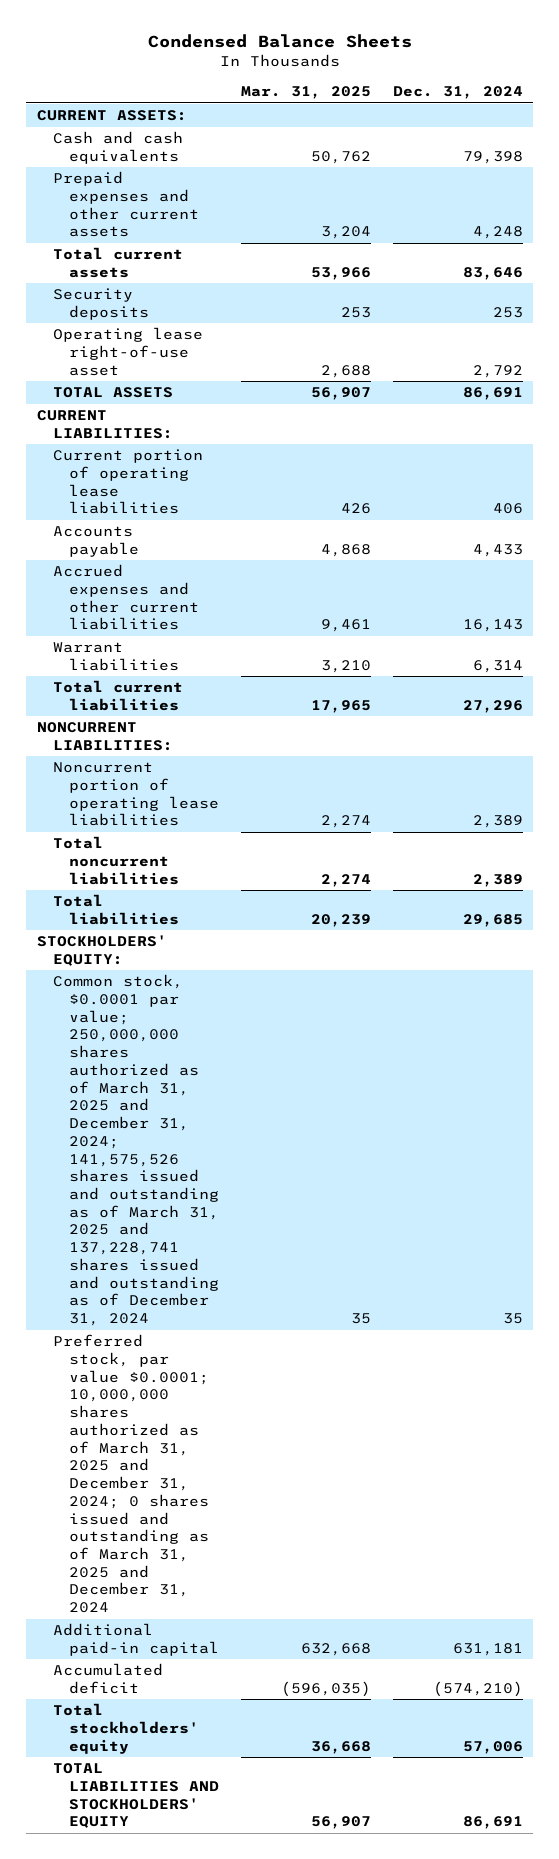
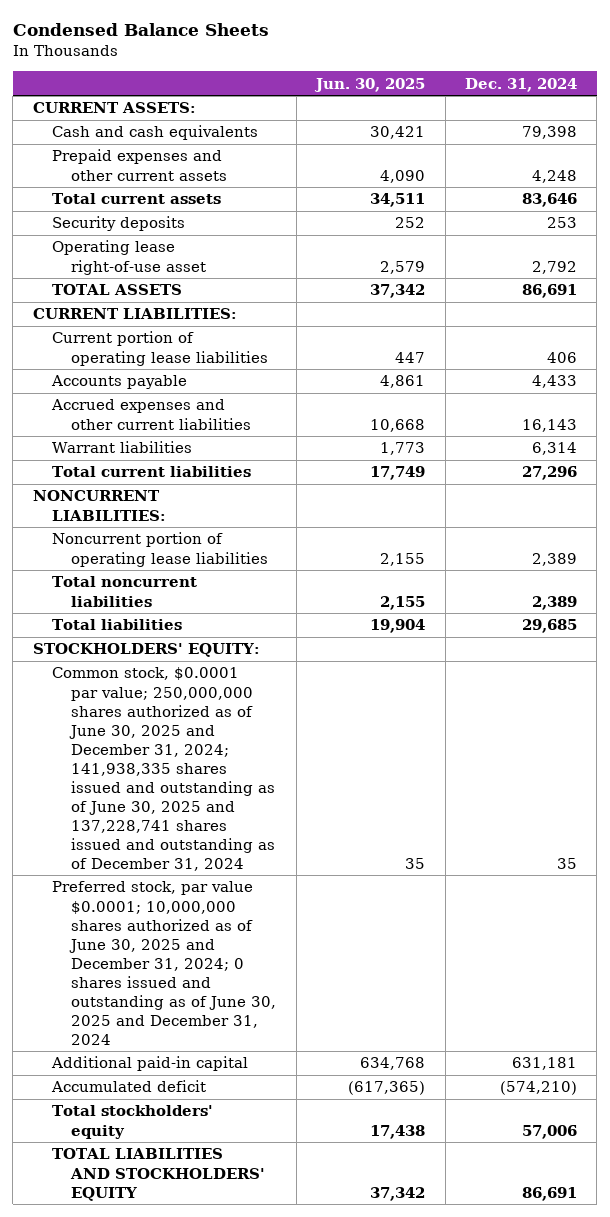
[240,86,371,100] Mar. 31, 2025 -> none
none -> [314,77,426,92] Jun. 30, 2025
[52,974,219,1327] Common stock, $0.0001 par value; 250,000,000 shares authorized as of March 31, 2025 and December 31, 2024; 141,575,526 shares issued and outstanding as of March 31, 2025 and 137,228,741 shares issued and outstanding as of December 31, 2024 -> [52,667,276,871] Common stock, $0.0001 par value; 250,000,000 shares authorized as of June 30, 2025 and December 31, 2024; 141,938,335 shares issued and outstanding as of June 30, 2025 and 137,228,741 shares issued and outstanding as of December 31, 2024
[52,1334,209,1614] Preferred stock, par value $0.0001; 10,000,000 shares authorized as of March 31, 2025 and December 31, 2024; 0 shares issued and outstanding as of March 31, 2025 and December 31, 2024 -> [52,881,277,1045] Preferred stock, par value $0.0001; 10,000,000 shares authorized as of June 30, 2025 and December 31, 2024; 0 shares issued and outstanding as of June 30, 2025 and December 31, 2024

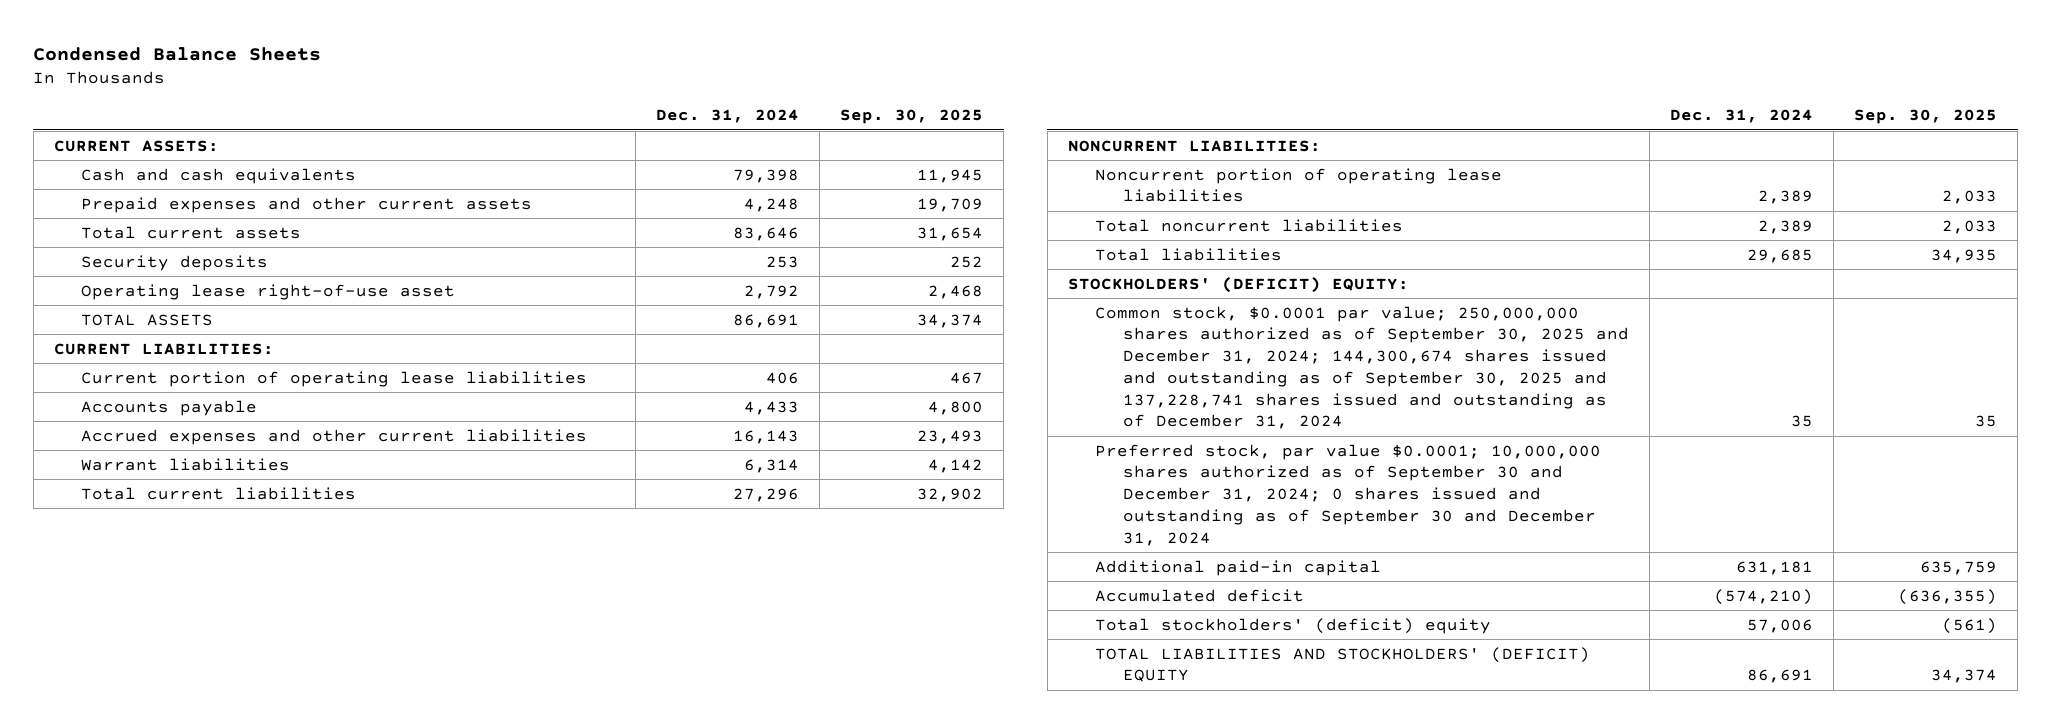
[314,77,426,92] Jun. 30, 2025 -> none
none -> [840,109,984,125] Sep. 30, 2025
[32,643,260,658] STOCKHOLDERS' EQUITY: -> [1067,276,1409,293] STOCKHOLDERS' (DEFICIT) EQUITY:
[52,667,276,871] Common stock, $0.0001 par value; 250,000,000 shares authorized as of June 30, 2025 and December 31, 2024; 141,938,335 shares issued and outstanding as of June 30, 2025 and 137,228,741 shares issued and outstanding as of December 31, 2024 -> [1095,305,1629,430] Common stock, $0.0001 par value; 250,000,000 shares authorized as of September 30, 2025 and December 31, 2024; 144,300,674 shares issued and outstanding as of September 30, 2025 and 137,228,741 shares issued and outstanding as of December 31, 2024
[52,881,277,1045] Preferred stock, par value $0.0001; 10,000,000 shares authorized as of June 30, 2025 and December 31, 2024; 0 shares issued and outstanding as of June 30, 2025 and December 31, 2024 -> [1095,443,1602,546] Preferred stock, par value $0.0001; 10,000,000 shares authorized as of September 30 and December 31, 2024; 0 shares issued and outstanding as of September 30 and December 31, 2024
[52,1105,214,1139] Total stockholders' equity -> [1095,617,1492,634] Total stockholders' (deficit) equity
[52,1148,266,1201] TOTAL LIABILITIES AND STOCKHOLDERS' EQUITY -> [1095,646,1591,683] TOTAL LIABILITIES AND STOCKHOLDERS' (DEFICIT) EQUITY

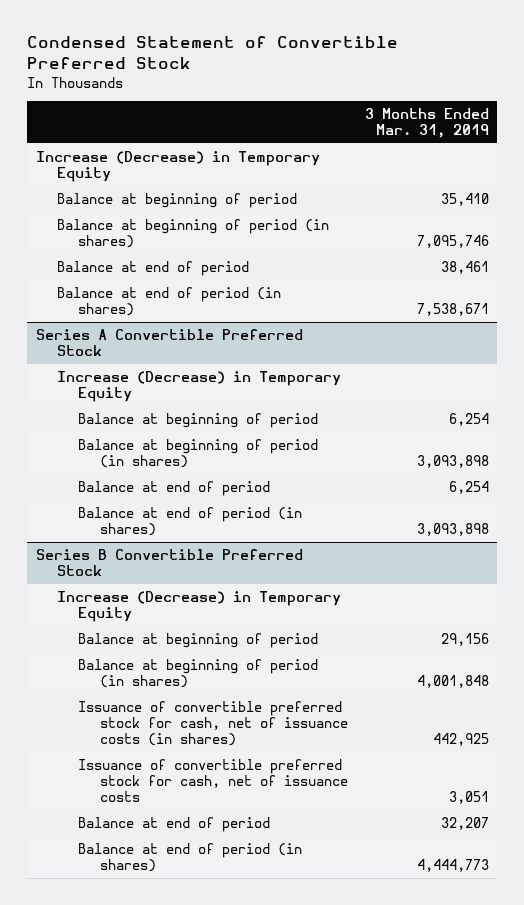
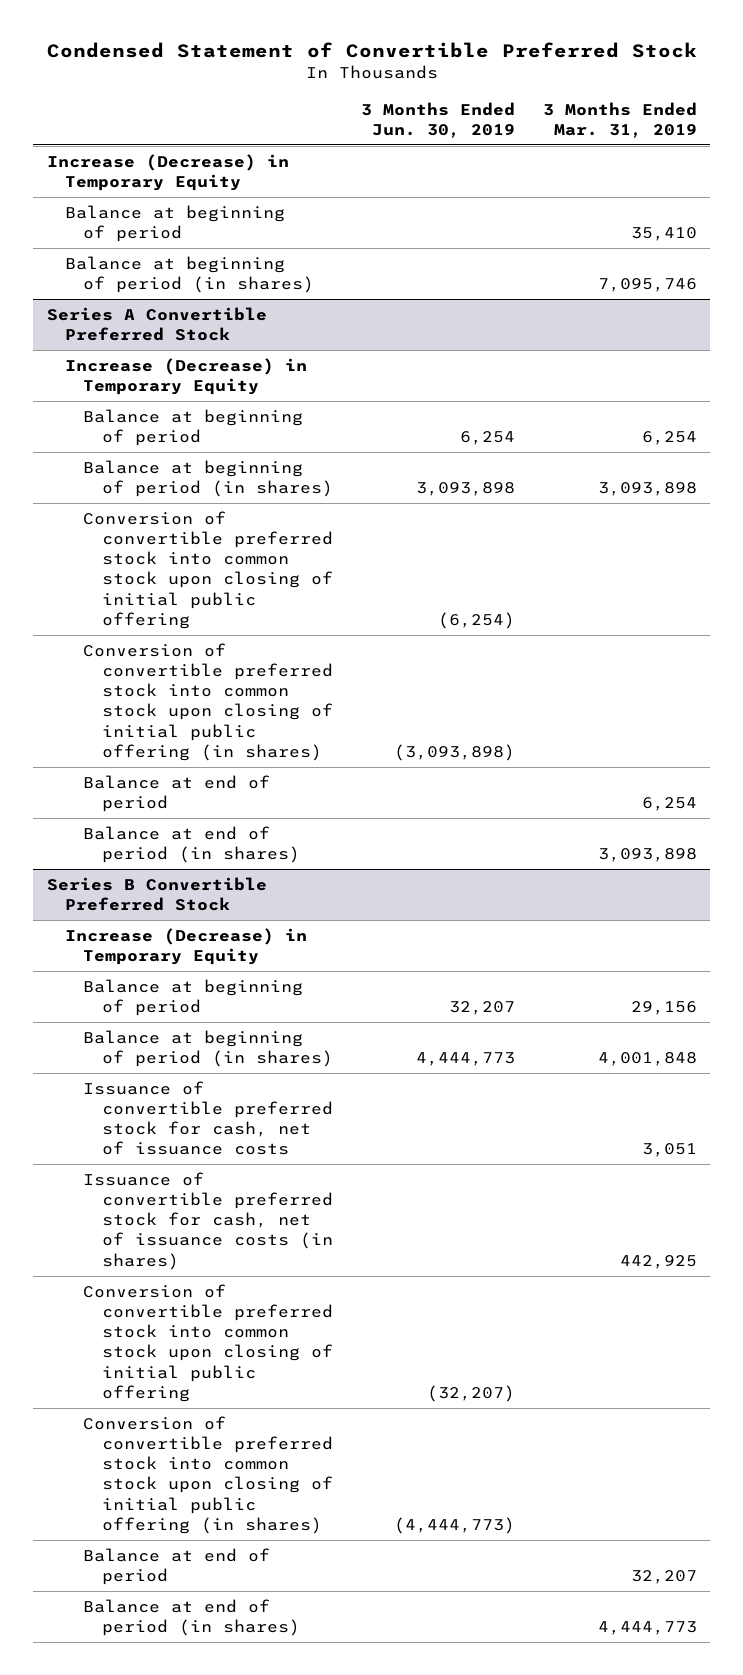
none -> [360,101,515,138] 3 Months Ended Jun. 30, 2019
[56,261,249,277] Balance at end of period -> none
[56,287,281,317] Balance at end of period (in shares) -> none
none -> [83,510,333,629] Conversion of convertible preferred stock into common stock upon closing of initial public offering
none -> [83,642,333,761] Conversion of convertible preferred stock into common stock upon closing of initial public offering (in shares)
[78,701,348,746] Issuance of convertible preferred stock for cash, net of issuance costs (in shares) -> [83,1171,333,1270] Issuance of convertible preferred stock for cash, net of issuance costs (in shares)
none -> [83,1283,333,1402] Conversion of convertible preferred stock into common stock upon closing of initial public offering
none -> [83,1415,333,1534] Conversion of convertible preferred stock into common stock upon closing of initial public offering (in shares)

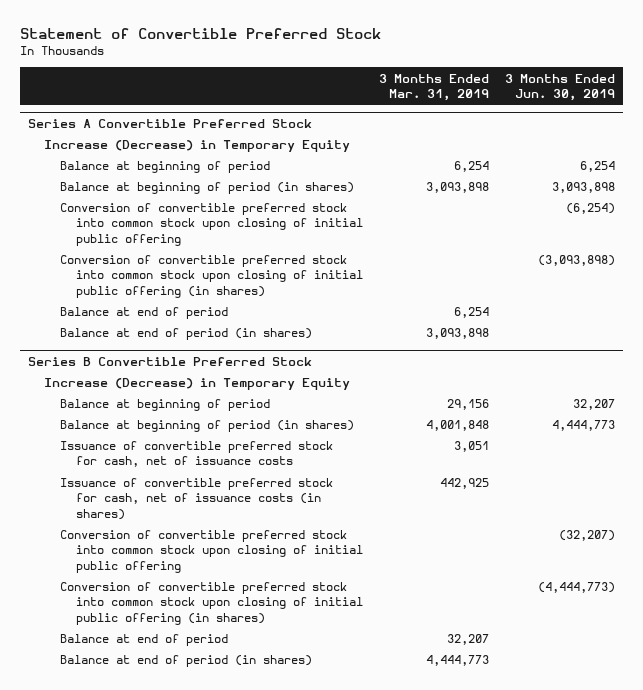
[46,42,697,59] Condensed Statement of Convertible Preferred Stock -> [20,28,382,40] Statement of Convertible Preferred Stock
[46,153,289,192] Increase (Decrease) in Temporary Equity -> none
[65,204,286,243] Balance at beginning of period -> none
[65,255,315,294] Balance at beginning of period (in shares) -> none

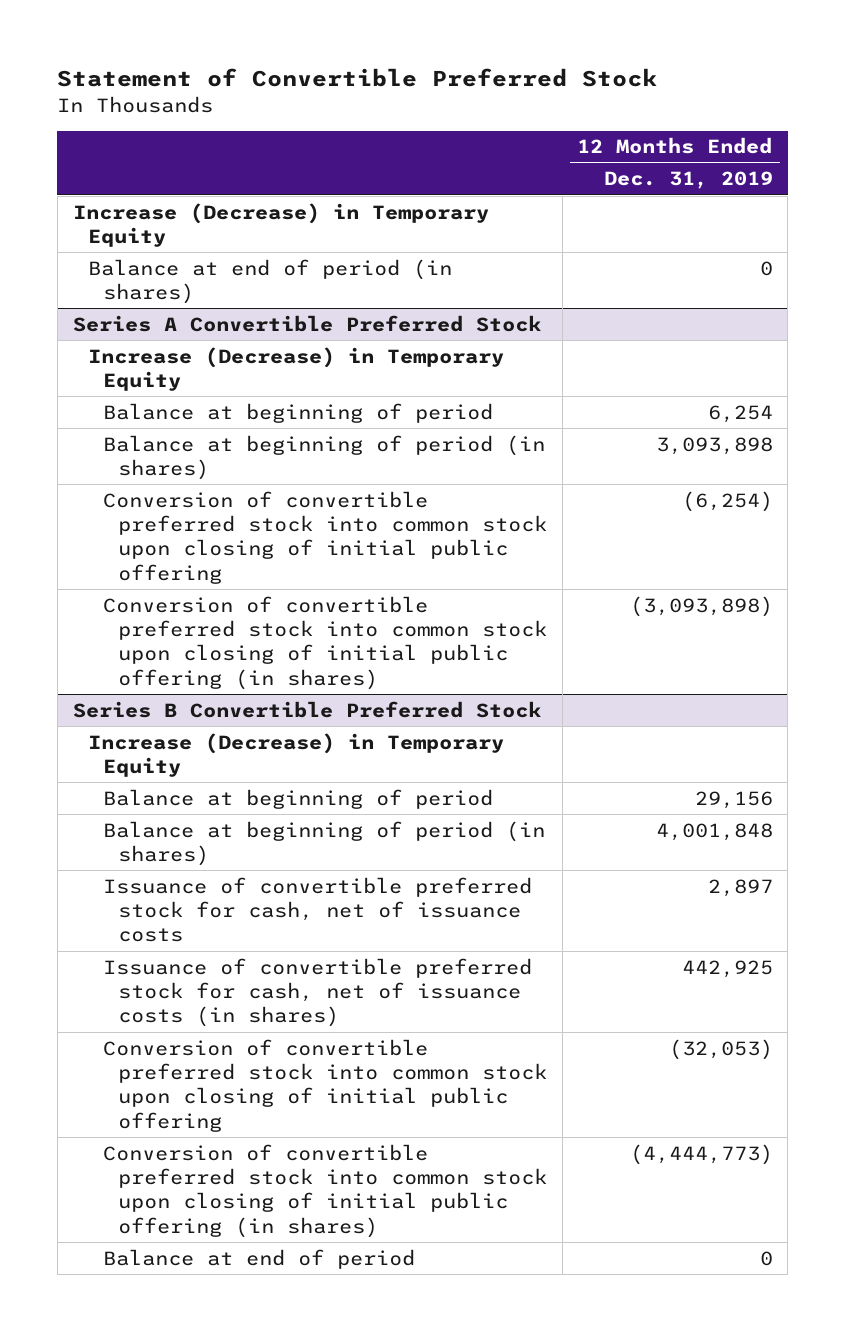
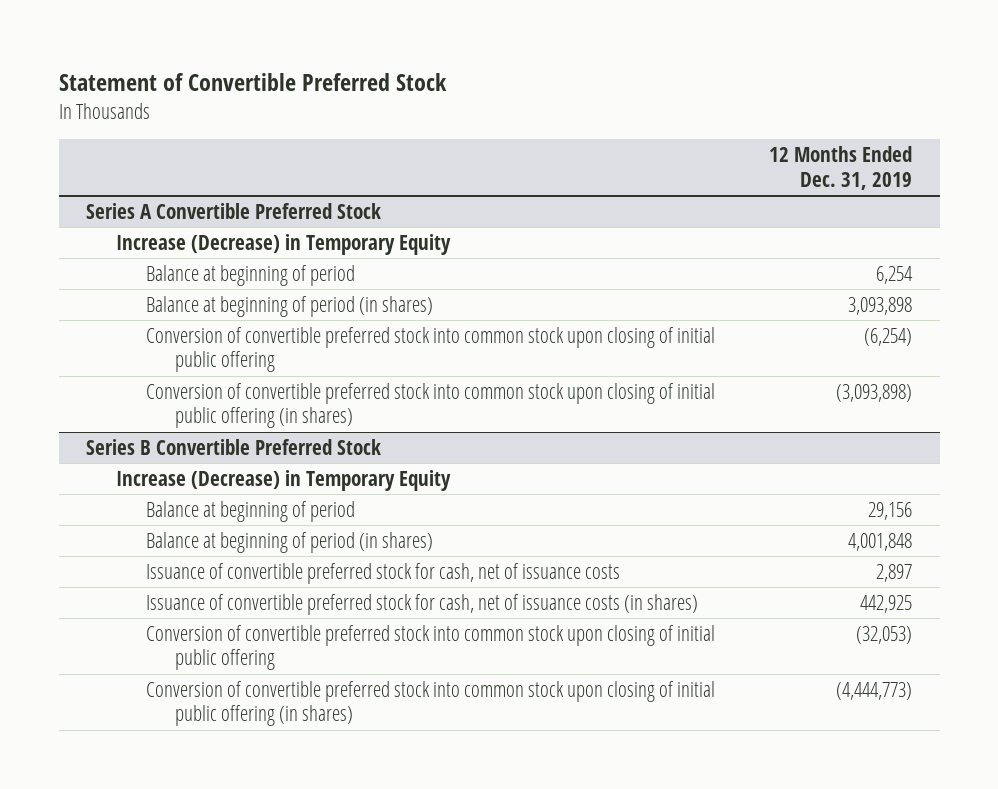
[72,202,489,247] Increase (Decrease) in Temporary Equity -> none
[87,258,452,304] Balance at end of period (in shares) -> none
[102,1248,415,1269] Balance at end of period -> none

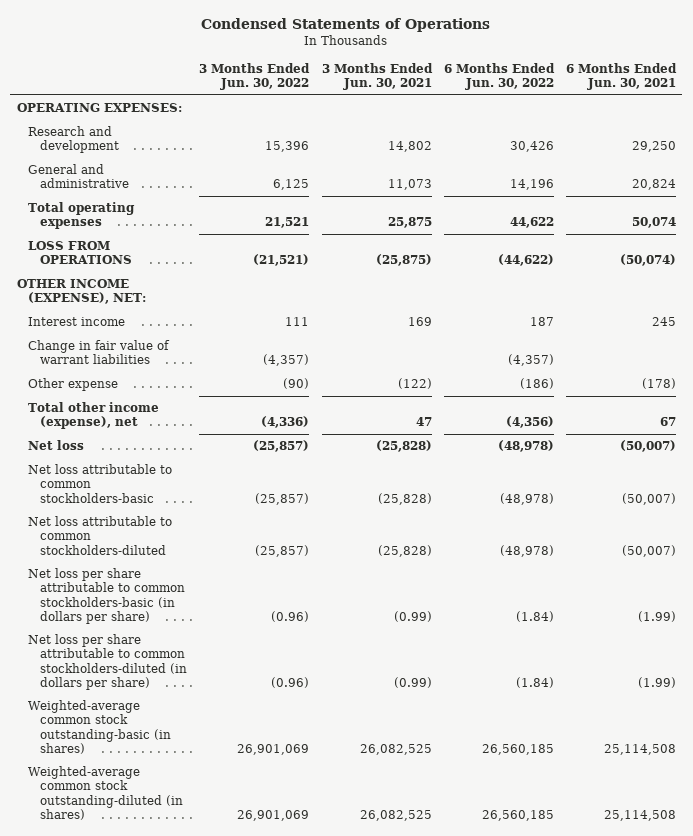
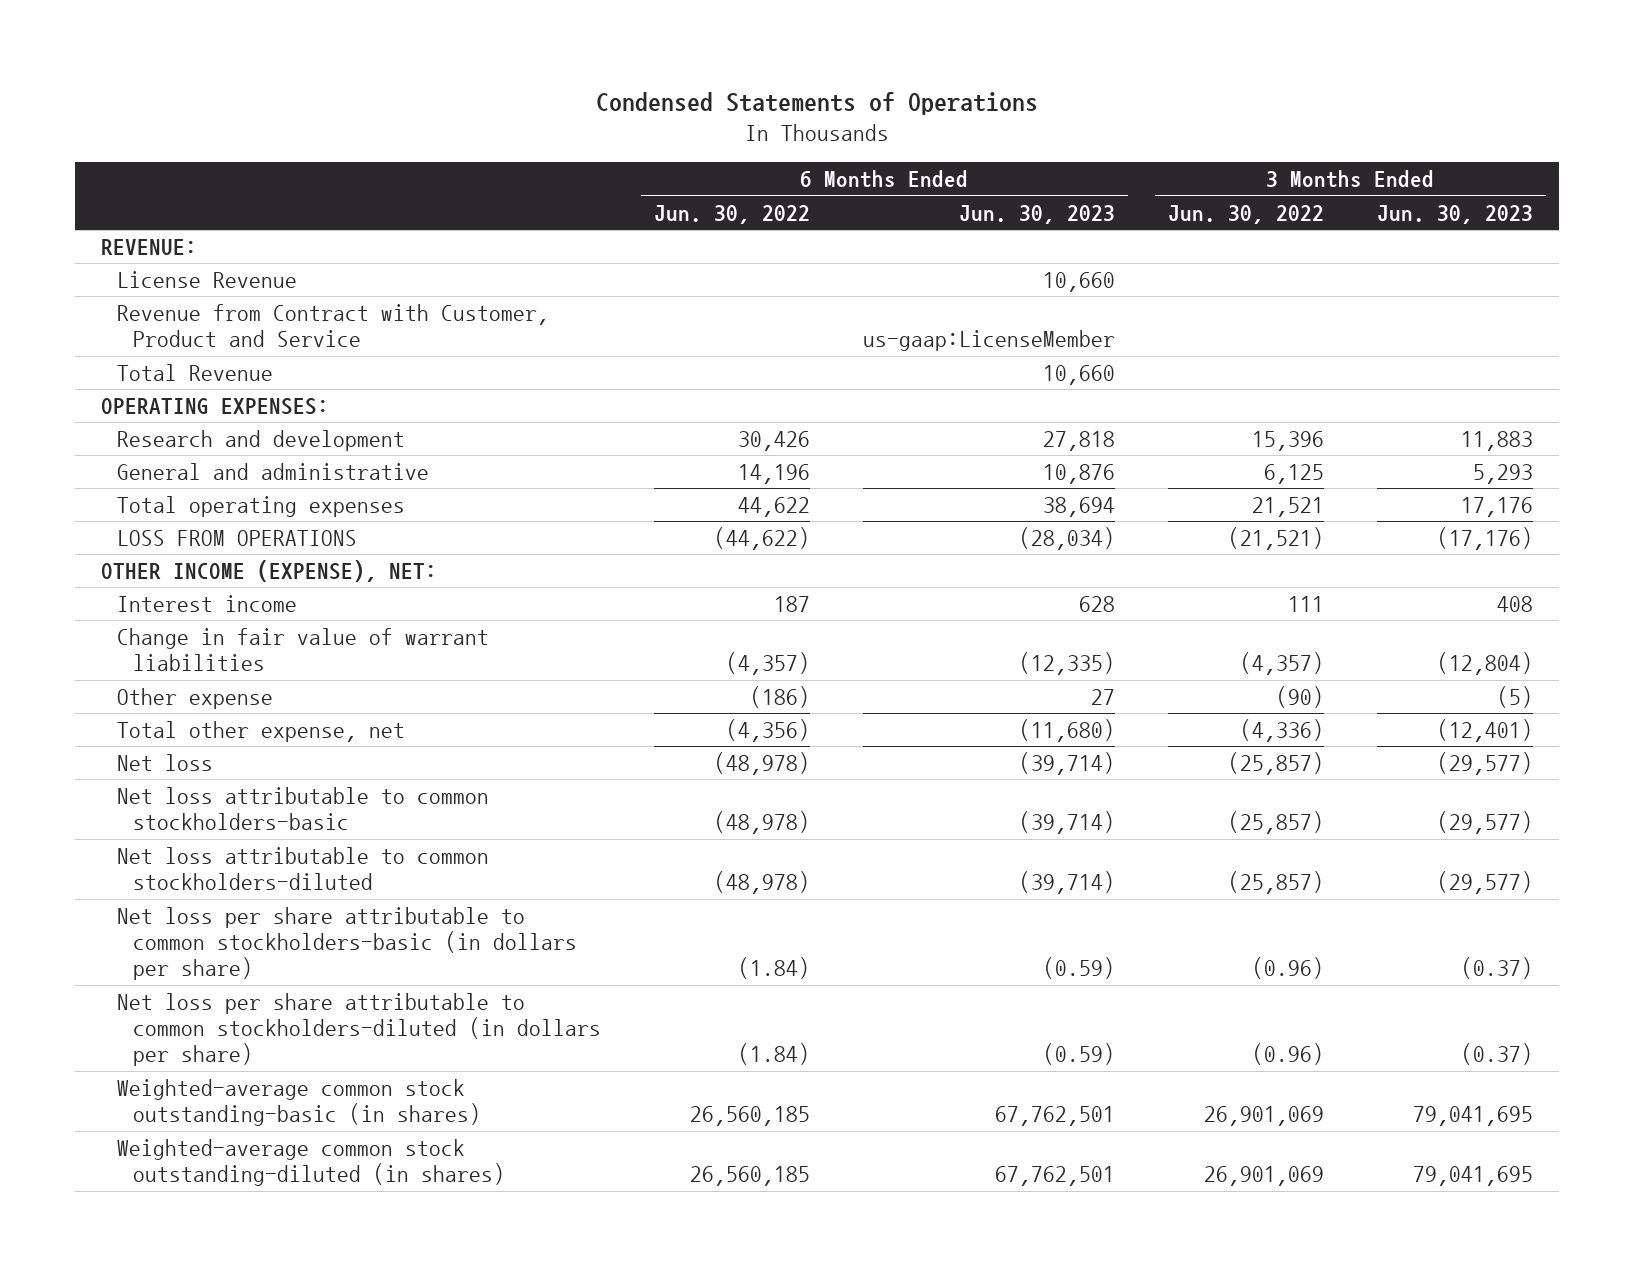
[321,62,433,91] 3 Months Ended Jun. 30, 2021 -> none
[566,62,678,91] 6 Months Ended Jun. 30, 2021 -> none
none -> [958,204,1115,224] Jun. 30, 2023
none -> [1376,204,1533,224] Jun. 30, 2023
none -> [101,238,198,255] REVENUE:
none -> [116,270,297,288] License Revenue
none -> [116,303,549,348] Revenue from Contract with Customer, Product and Service
none -> [116,363,273,381] Total Revenue
[28,402,160,430] Total other income (expense), net -> [116,720,405,742] Total other expense, net

